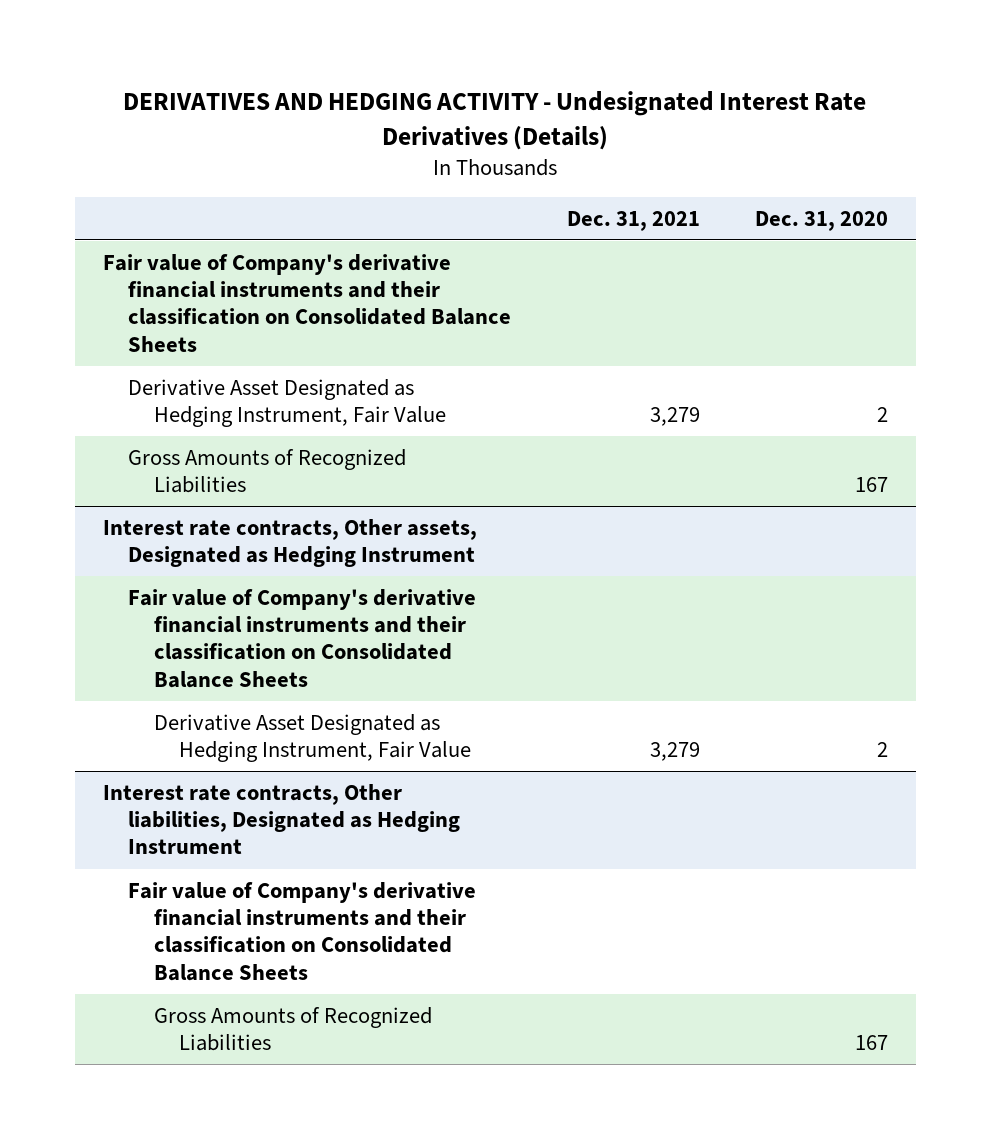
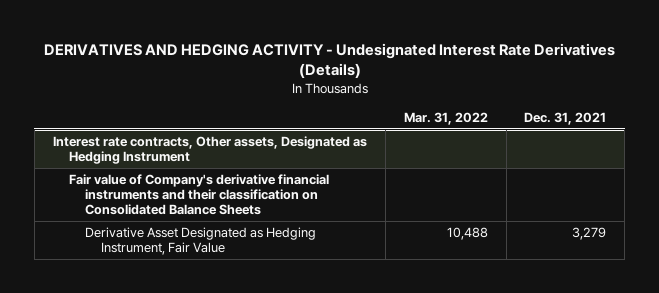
[754,210,888,231] Dec. 31, 2020 -> none
none -> [403,111,488,125] Mar. 31, 2022
[103,253,512,352] Fair value of Company's derivative financial instruments and their classification on Consolidated Balance Sheets -> none
[128,378,446,428] Derivative Asset Designated as Hedging Instrument, Fair Value -> none
[128,448,407,494] Gross Amounts of Recognized Liabilities -> none
[103,783,461,855] Interest rate contracts, Other liabilities, Designated as Hedging Instrument -> none
[128,881,477,981] Fair value of Company's derivative financial instruments and their classification on Consolidated Balance Sheets -> none
[153,1006,432,1052] Gross Amounts of Recognized Liabilities -> none

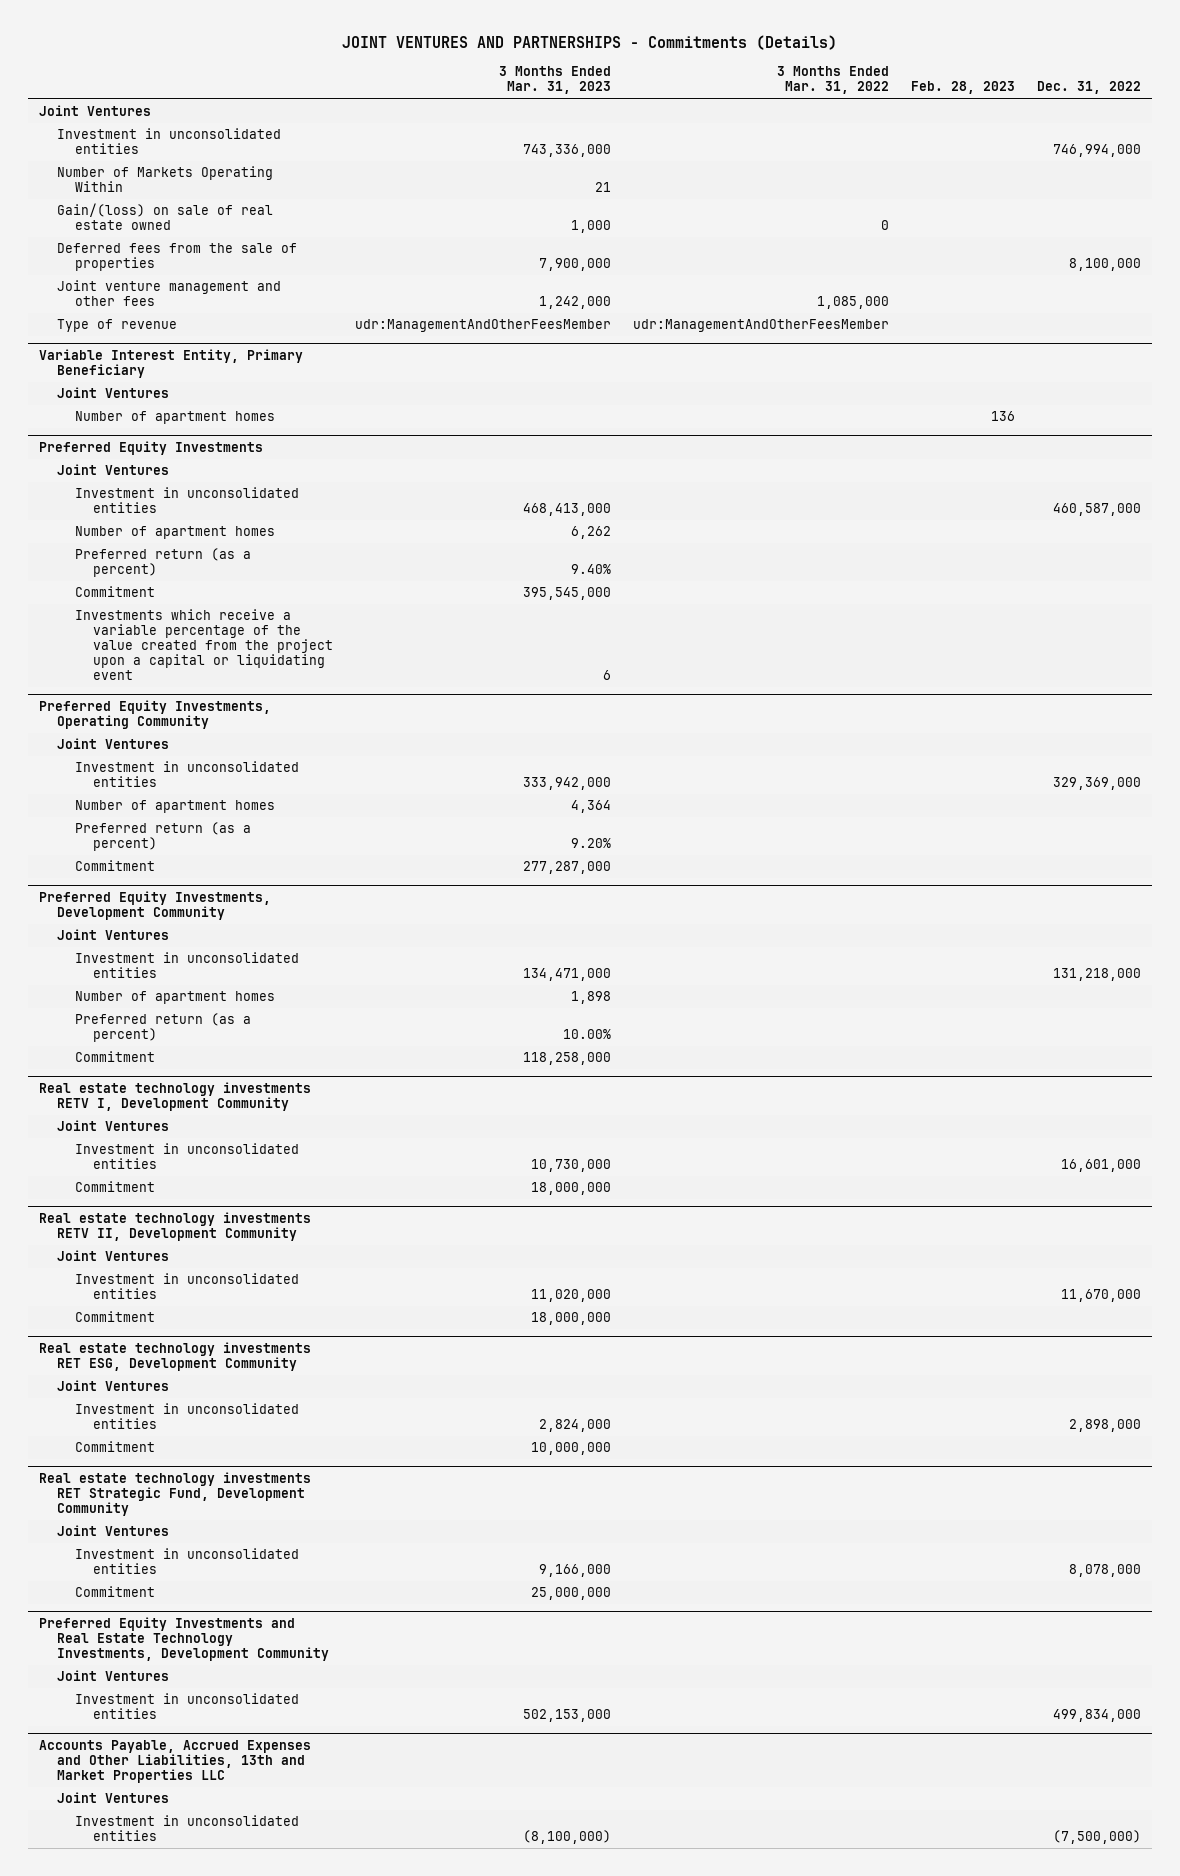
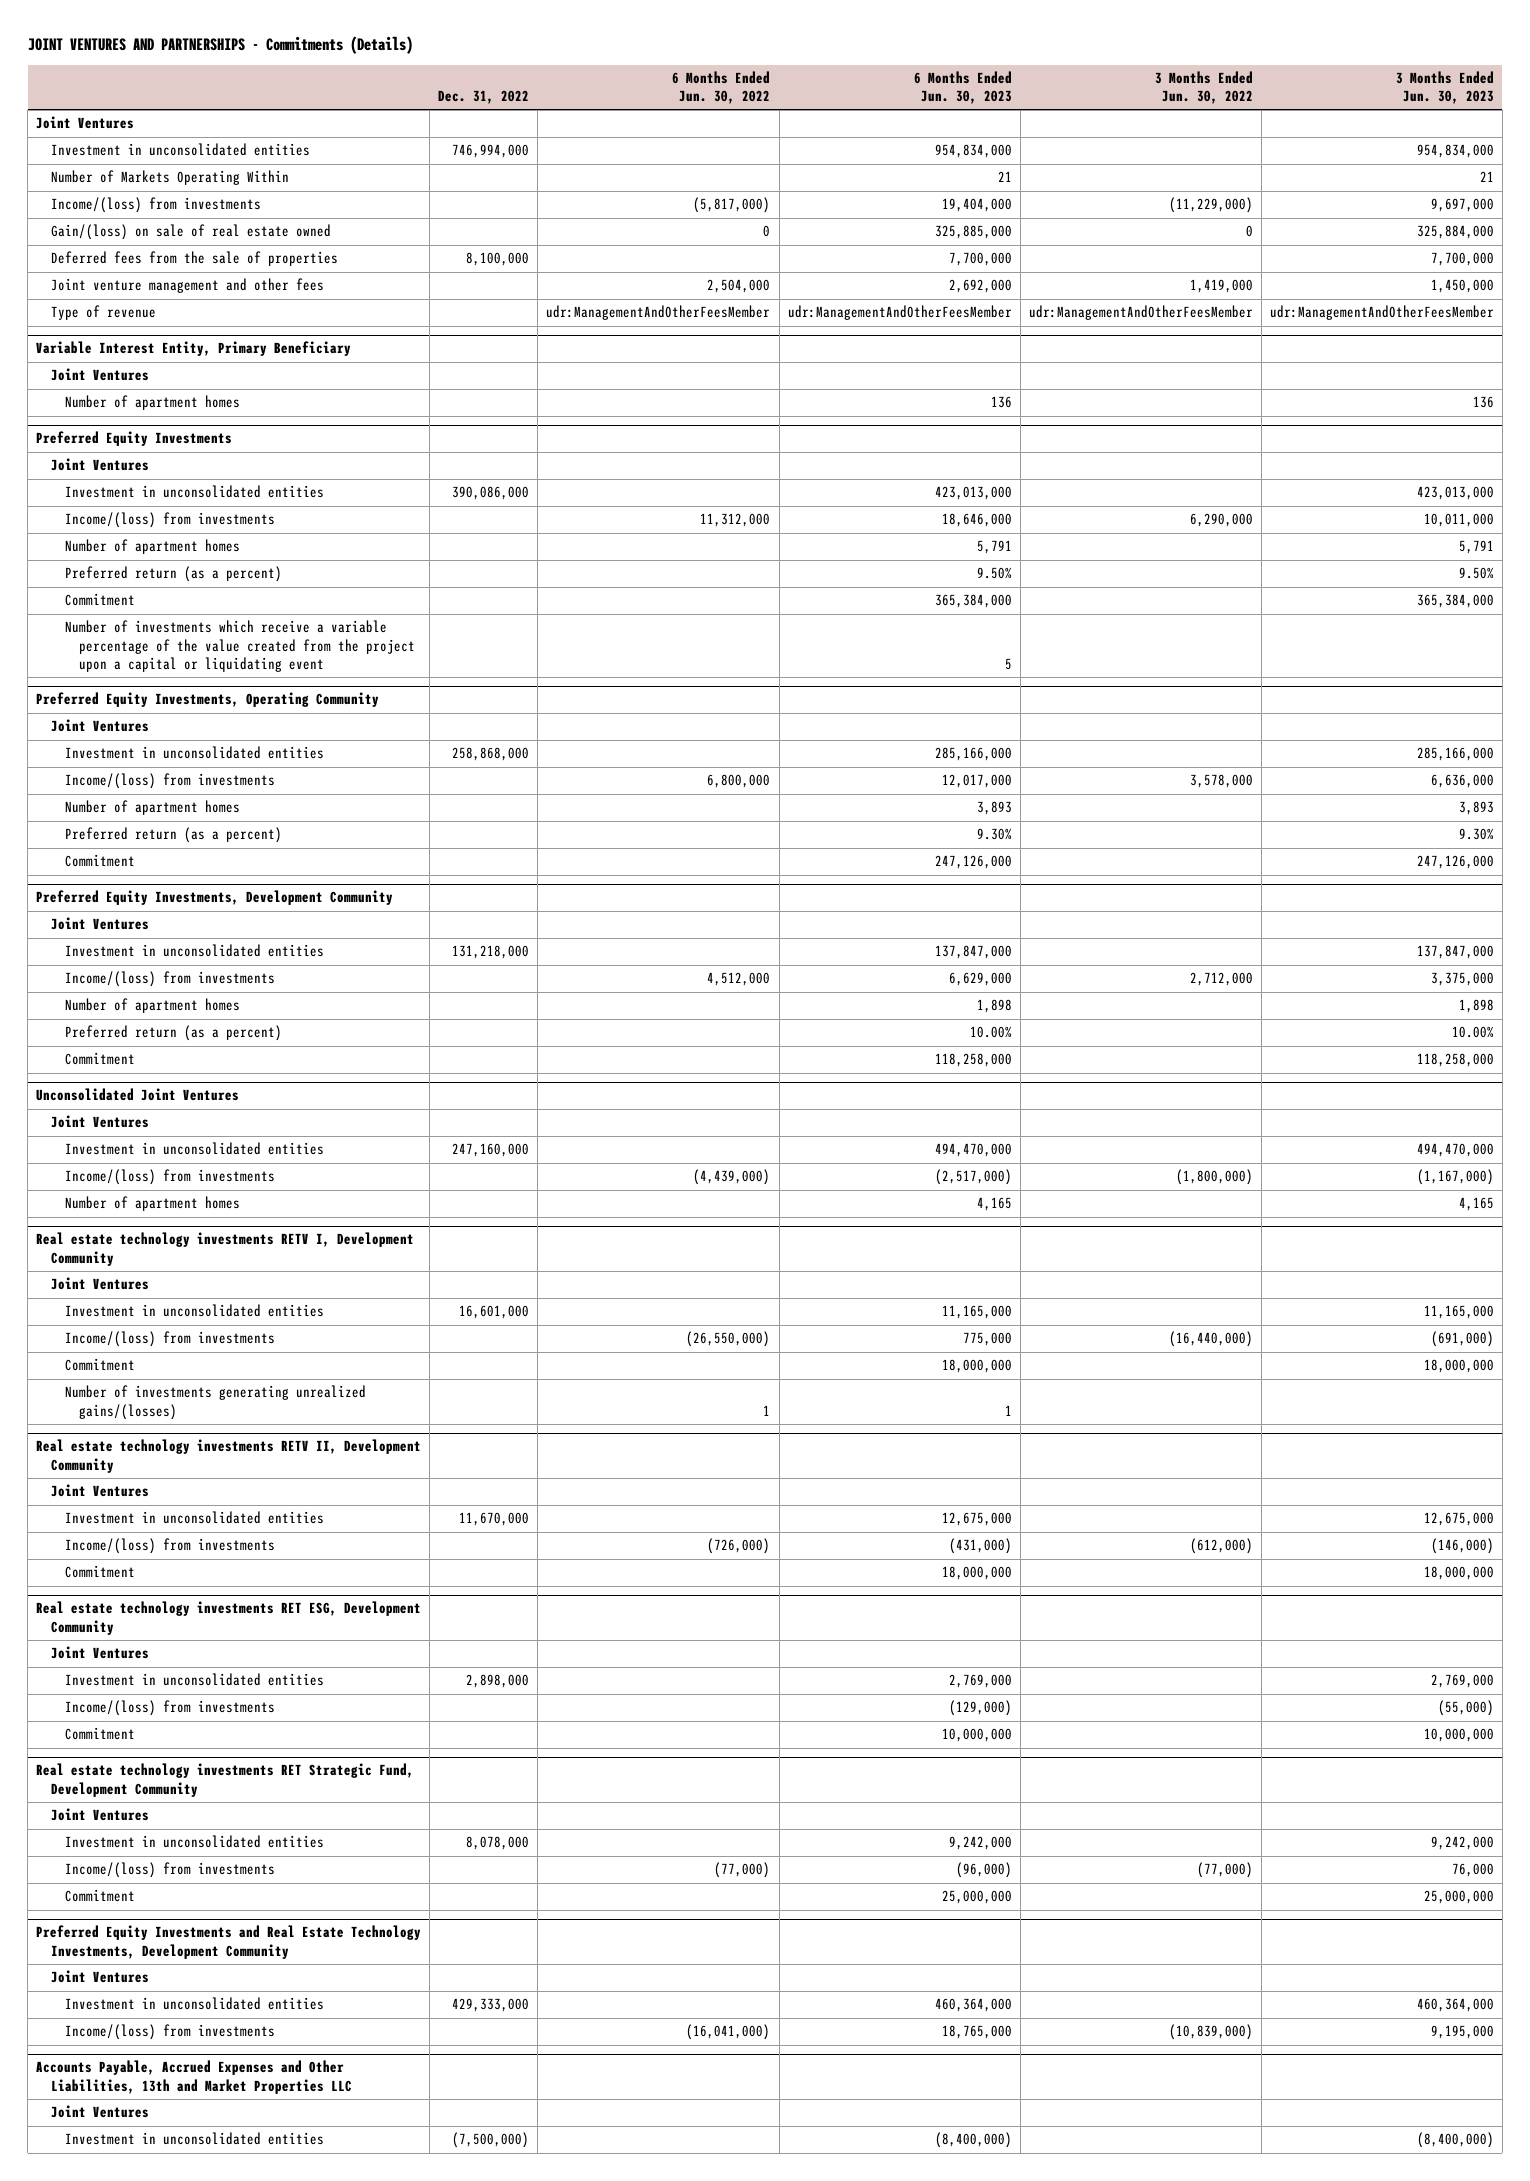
[498,66,611,95] 3 Months Ended Mar. 31, 2023 -> none
[776,66,889,95] 3 Months Ended Mar. 31, 2022 -> none
[910,81,1015,95] Feb. 28, 2023 -> none
none -> [672,70,771,105] 6 Months Ended Jun. 30, 2022
none -> [913,70,1012,105] 6 Months Ended Jun. 30, 2023
none -> [1154,70,1253,105] 3 Months Ended Jun. 30, 2022
none -> [1395,70,1494,105] 3 Months Ended Jun. 30, 2023
none -> [50,197,261,214] Income/(loss) from investments
[1053,503,1142,517] 460,587,000 -> [452,486,530,501] 390,086,000
none -> [64,512,275,529] Income/(loss) from investments
[74,609,333,681] Investments which receive a variable percentage of the value created from the project upon a capital or liquidating event -> [64,620,416,672] Number of investments which receive a variable percentage of the value created from the project upon a capital or liquidating event
[1053,777,1142,791] 329,369,000 -> [452,747,530,762] 258,868,000
none -> [64,773,275,790] Income/(loss) from investments
none -> [64,971,275,988] Income/(loss) from investments
none -> [36,1088,240,1102] Unconsolidated Joint Ventures
none -> [50,1115,149,1129] Joint Ventures
none -> [64,1142,324,1156] Investment in unconsolidated entities
none -> [64,1169,275,1186] Income/(loss) from investments
none -> [64,1196,240,1212] Number of apartment homes
none -> [64,1331,275,1348] Income/(loss) from investments
none -> [64,1385,366,1420] Number of investments generating unrealized gains/(losses)
none -> [64,1538,275,1555] Income/(loss) from investments
none -> [64,1700,275,1717] Income/(loss) from investments
none -> [64,1862,275,1879] Income/(loss) from investments
[1053,1709,1142,1723] 499,834,000 -> [452,1998,530,2013] 429,333,000
none -> [64,2024,275,2041] Income/(loss) from investments

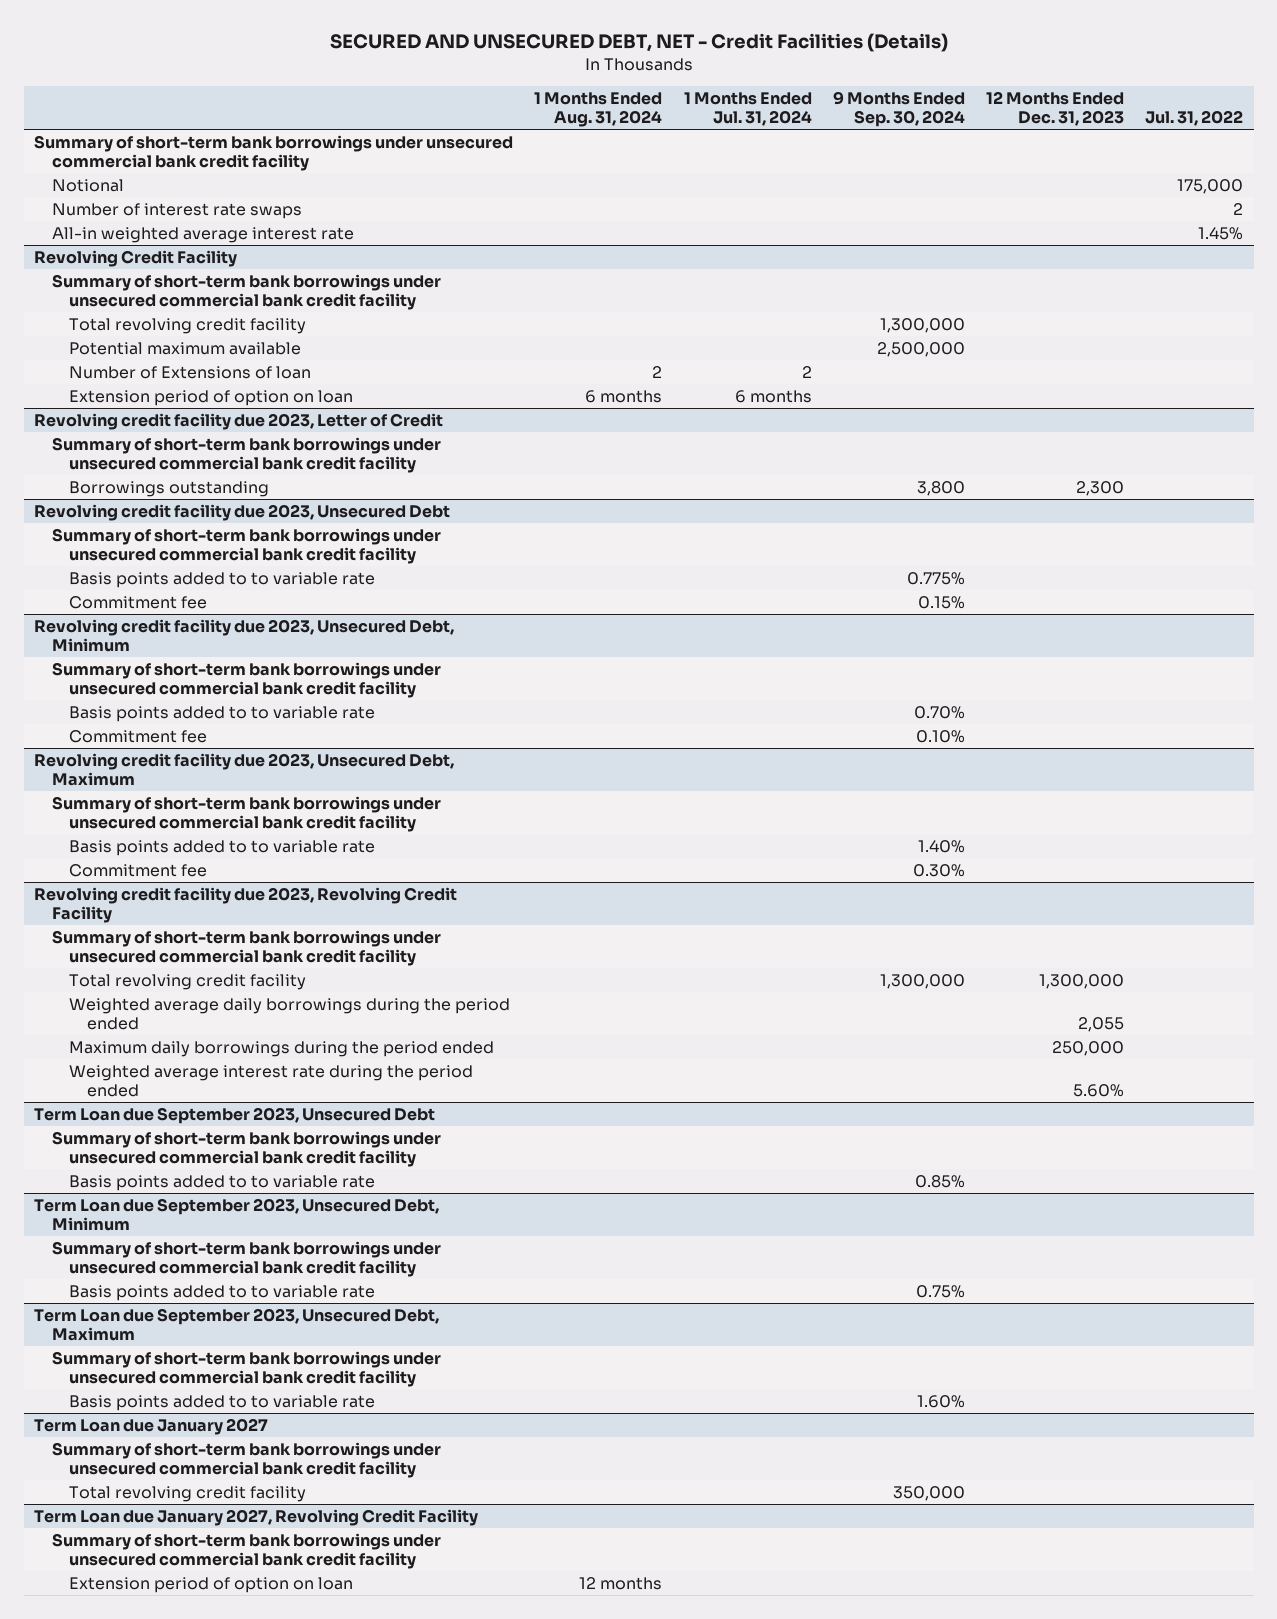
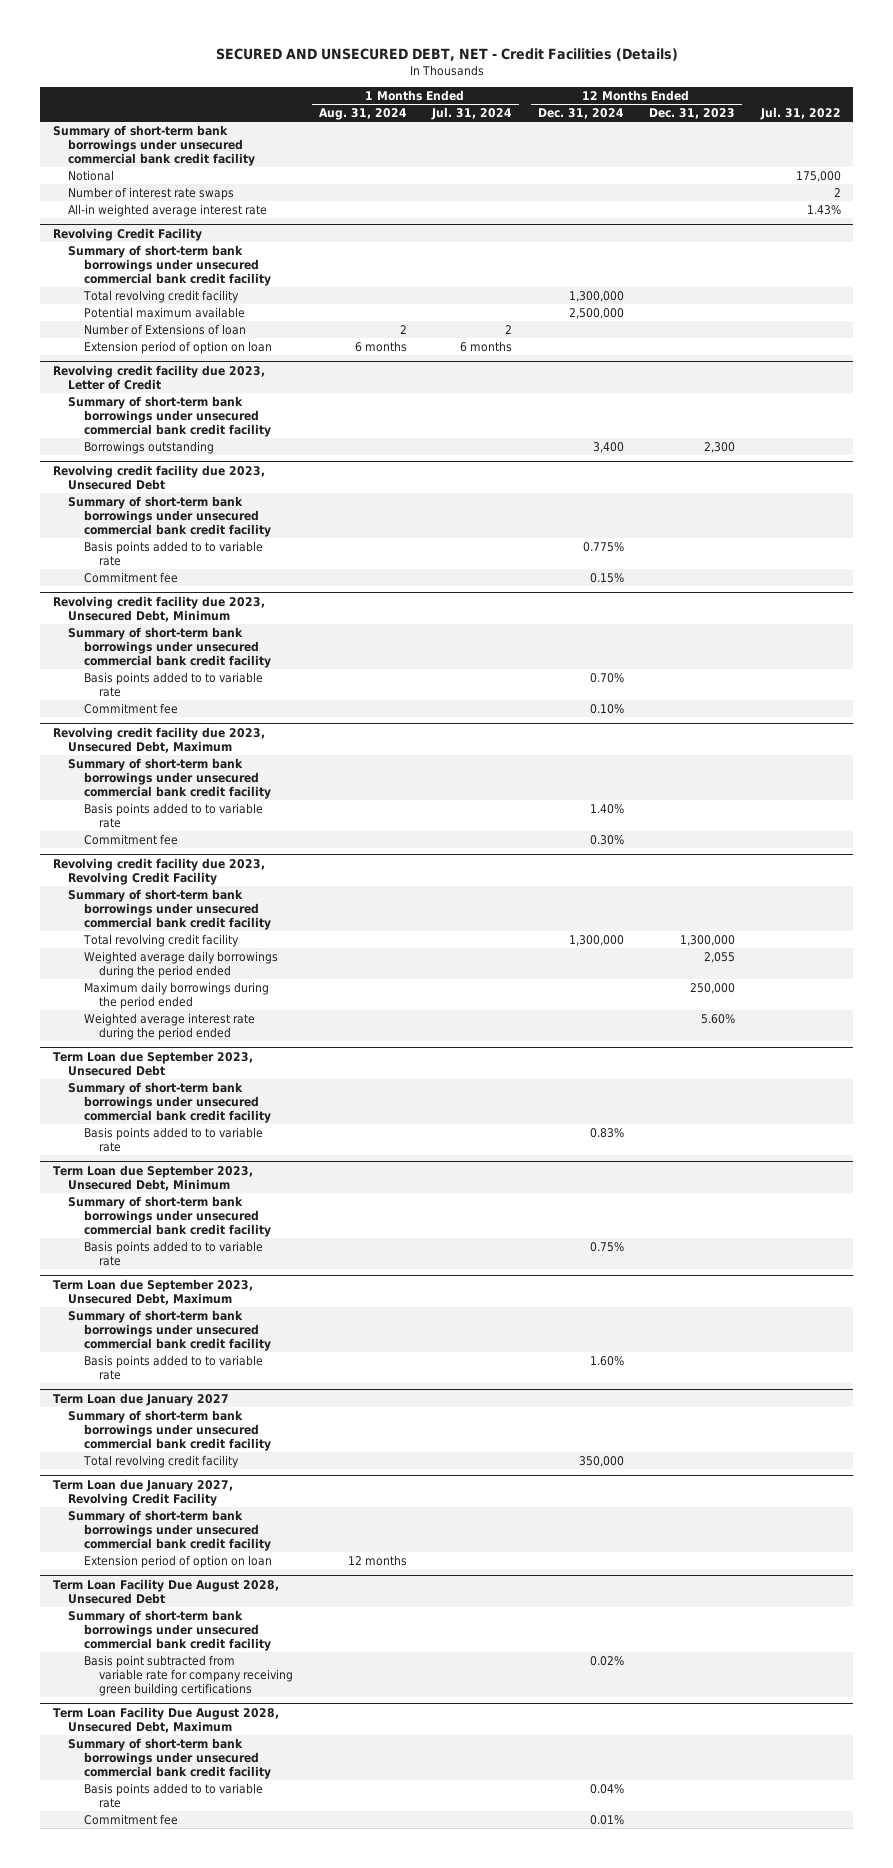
[832,90,965,128] 9 Months Ended Sep. 30, 2024 -> none
none -> [537,107,624,119] Dec. 31, 2024
[1198,226,1244,240] 1.45% -> [806,204,841,215] 1.43%
none -> [52,1578,279,1604] Term Loan Facility Due August 2028, Unsecured Debt
none -> [68,1609,271,1651] Summary of short-term bank borrowings under unsecured commercial bank credit facility
none -> [83,1654,294,1696] Basis point subtracted from variable rate for company receiving green building certifications
none -> [52,1706,279,1733] Term Loan Facility Due August 2028, Unsecured Debt, Maximum
none -> [68,1737,271,1779] Summary of short-term bank borrowings under unsecured commercial bank credit facility
none -> [83,1782,263,1808] Basis points added to to variable rate
none -> [83,1813,178,1825] Commitment fee

